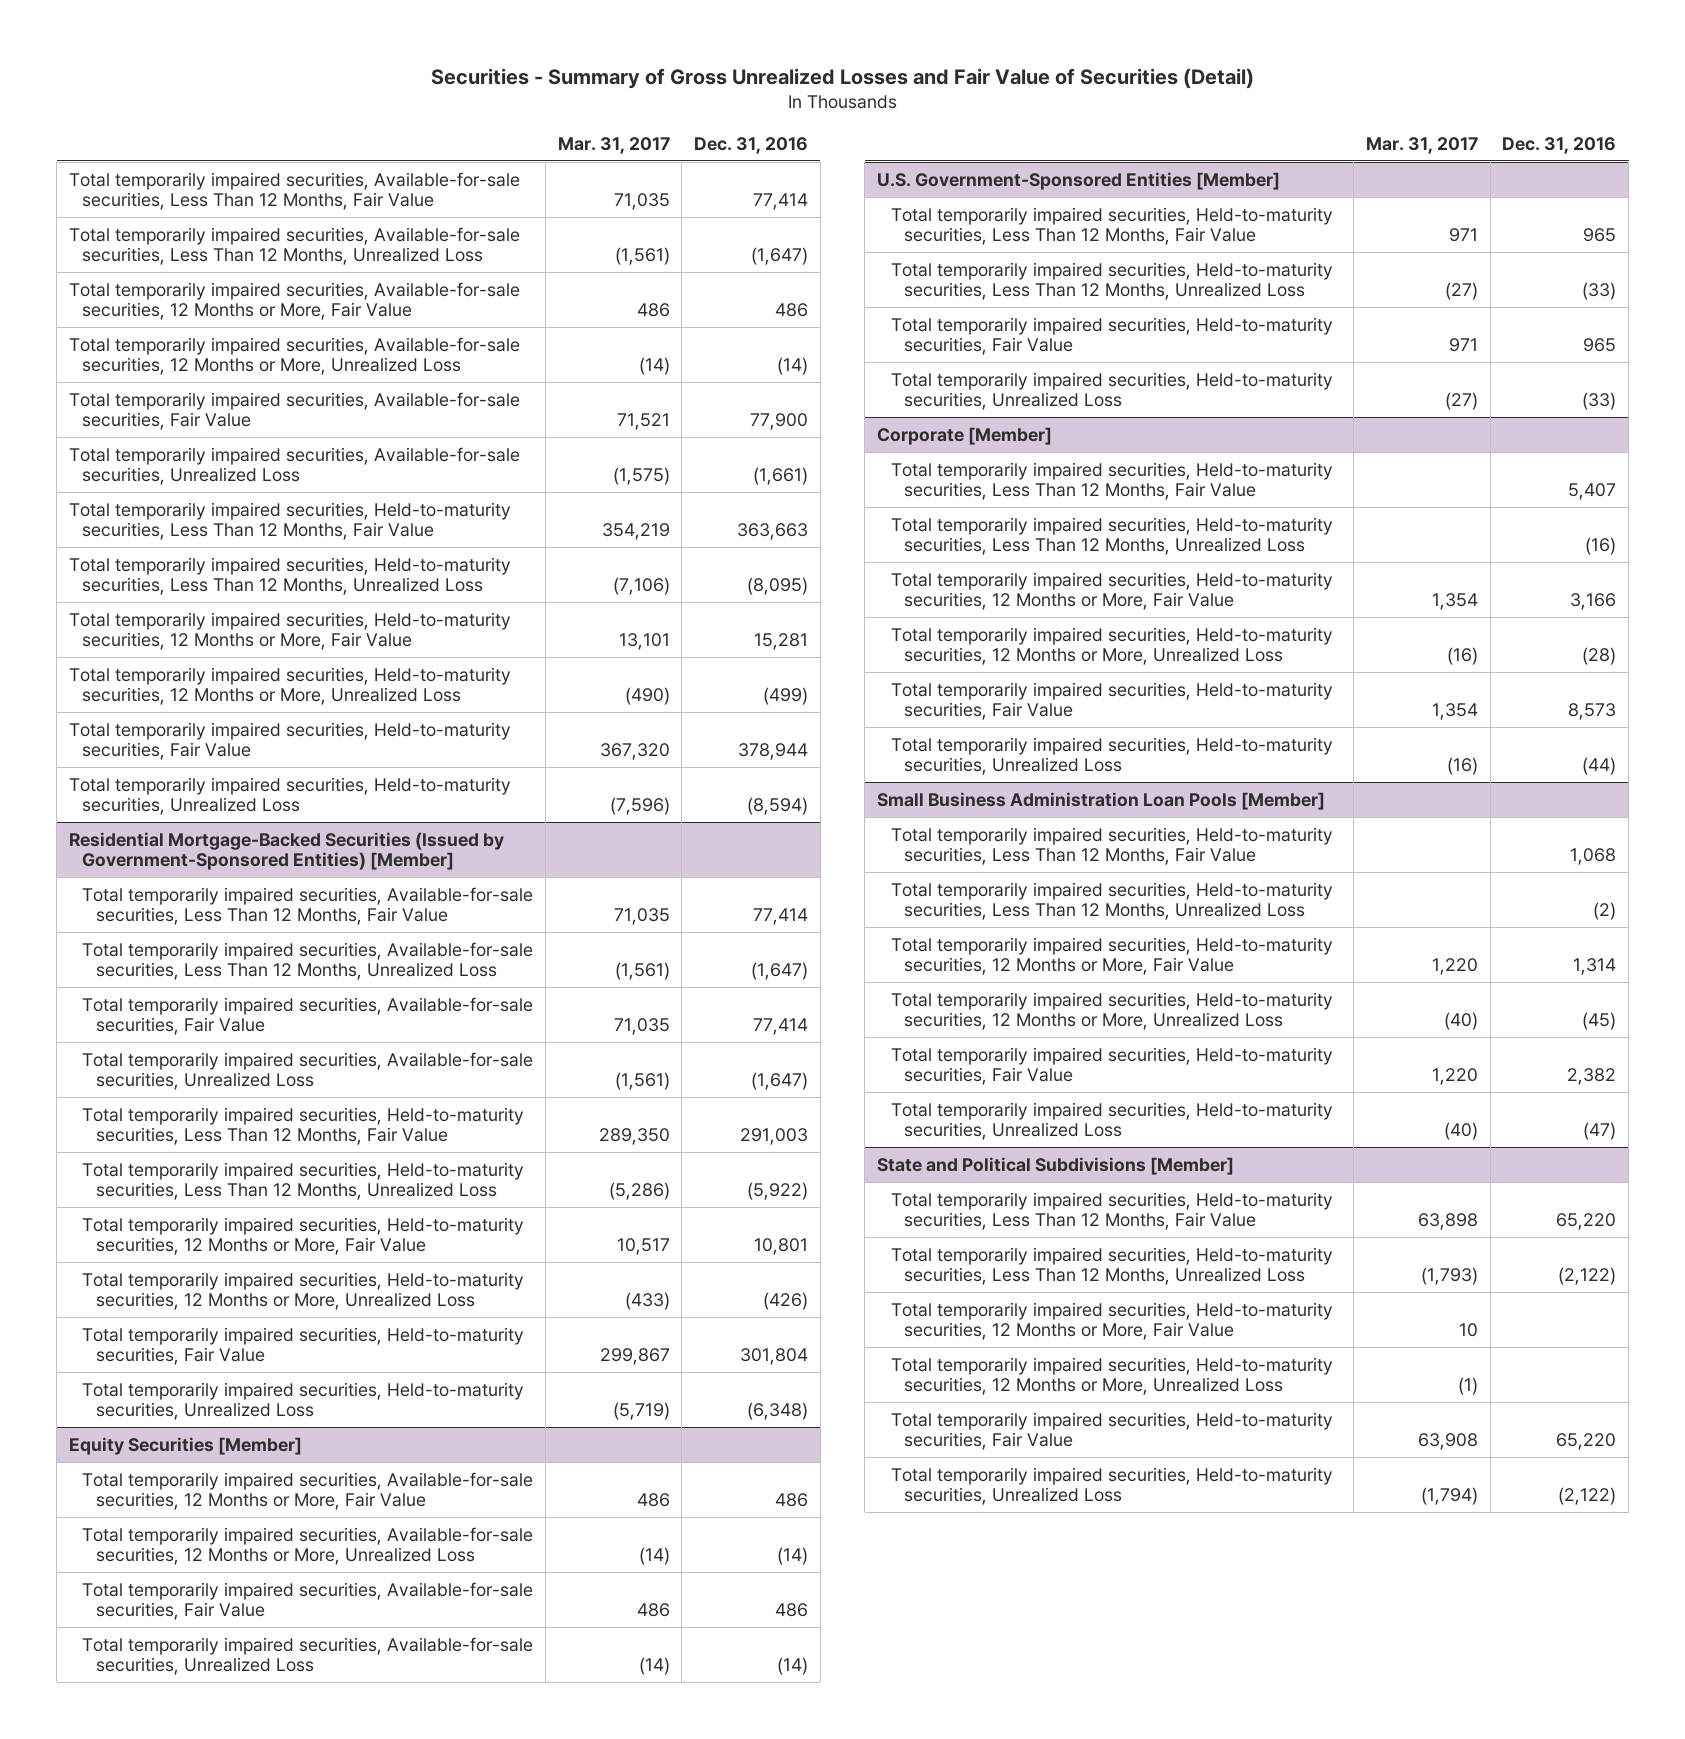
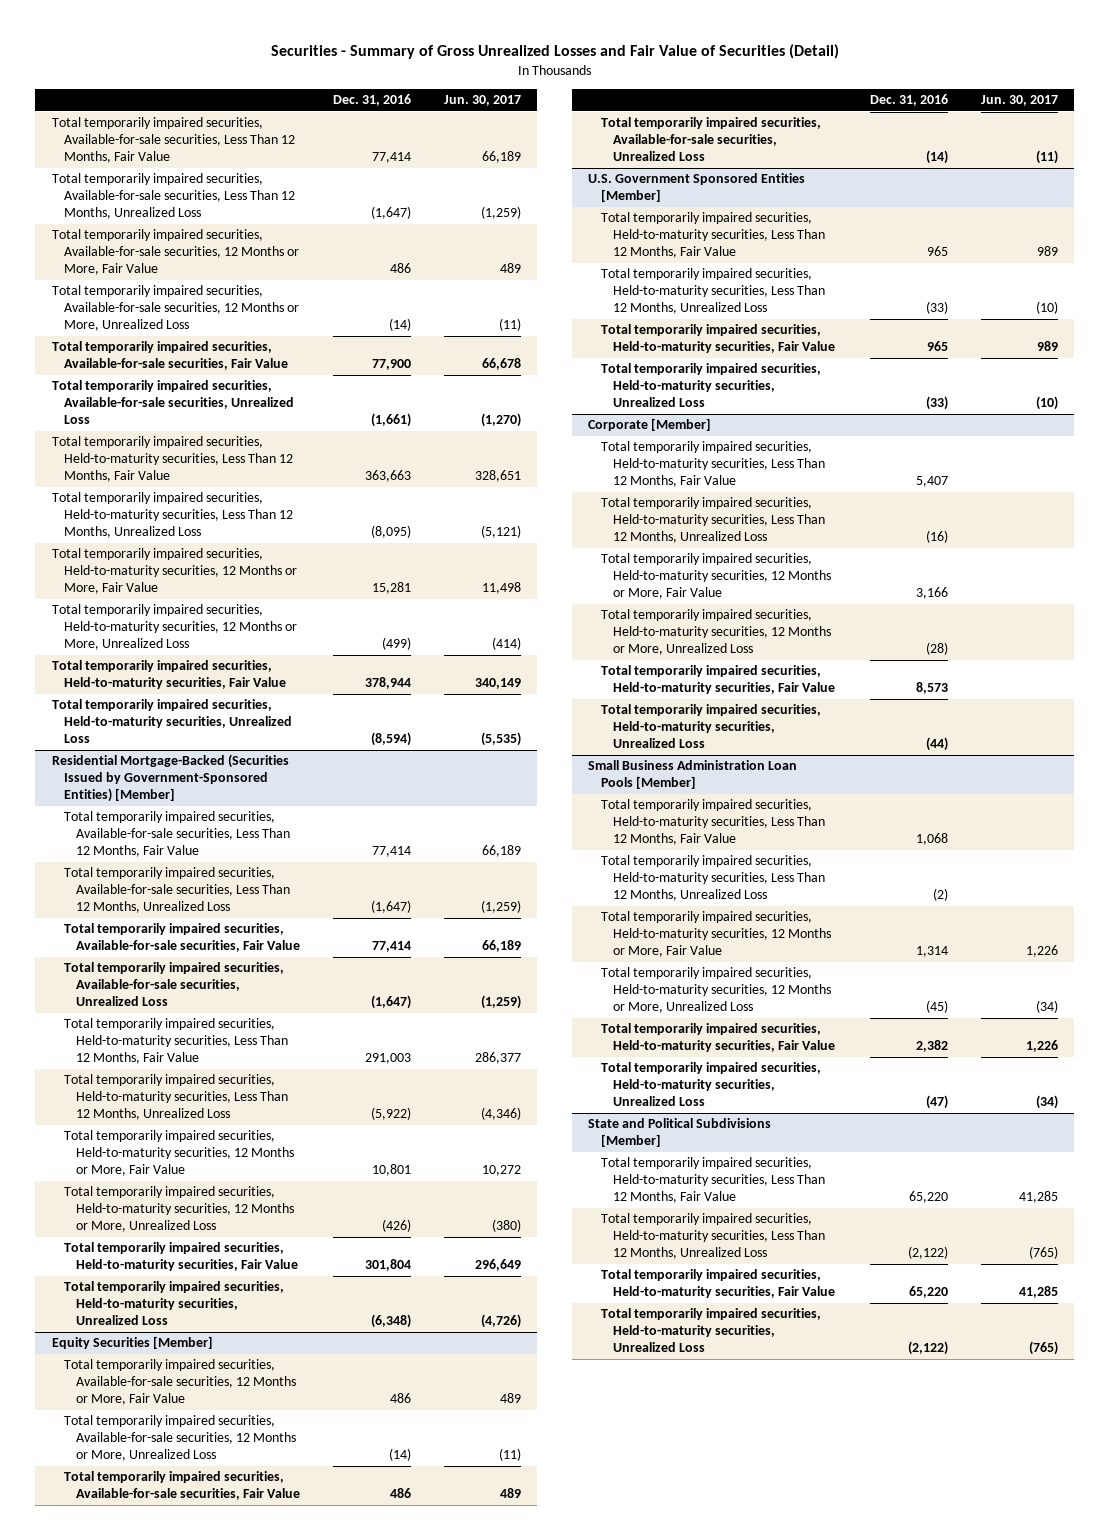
[557,136,670,154] Mar. 31, 2017 -> none
none -> [443,95,521,107] Jun. 30, 2017
[68,831,504,871] Residential Mortgage-Backed Securities (Issued by Government-Sponsored Entities) [Member] -> [51,754,289,803] Residential Mortgage-Backed (Securities Issued by Government-Sponsored Entities) [Member]
[876,171,1280,190] U.S. Government-Sponsored Entities [Member] -> [588,173,806,203] U.S. Government Sponsored Entities [Member]
[890,1301,1333,1341] Total temporarily impaired securities, Held-to-maturity securities, 12 Months or More, Fair Value -> none
[890,1356,1333,1396] Total temporarily impaired securities, Held-to-maturity securities, 12 Months or More, Unrealized Loss -> none

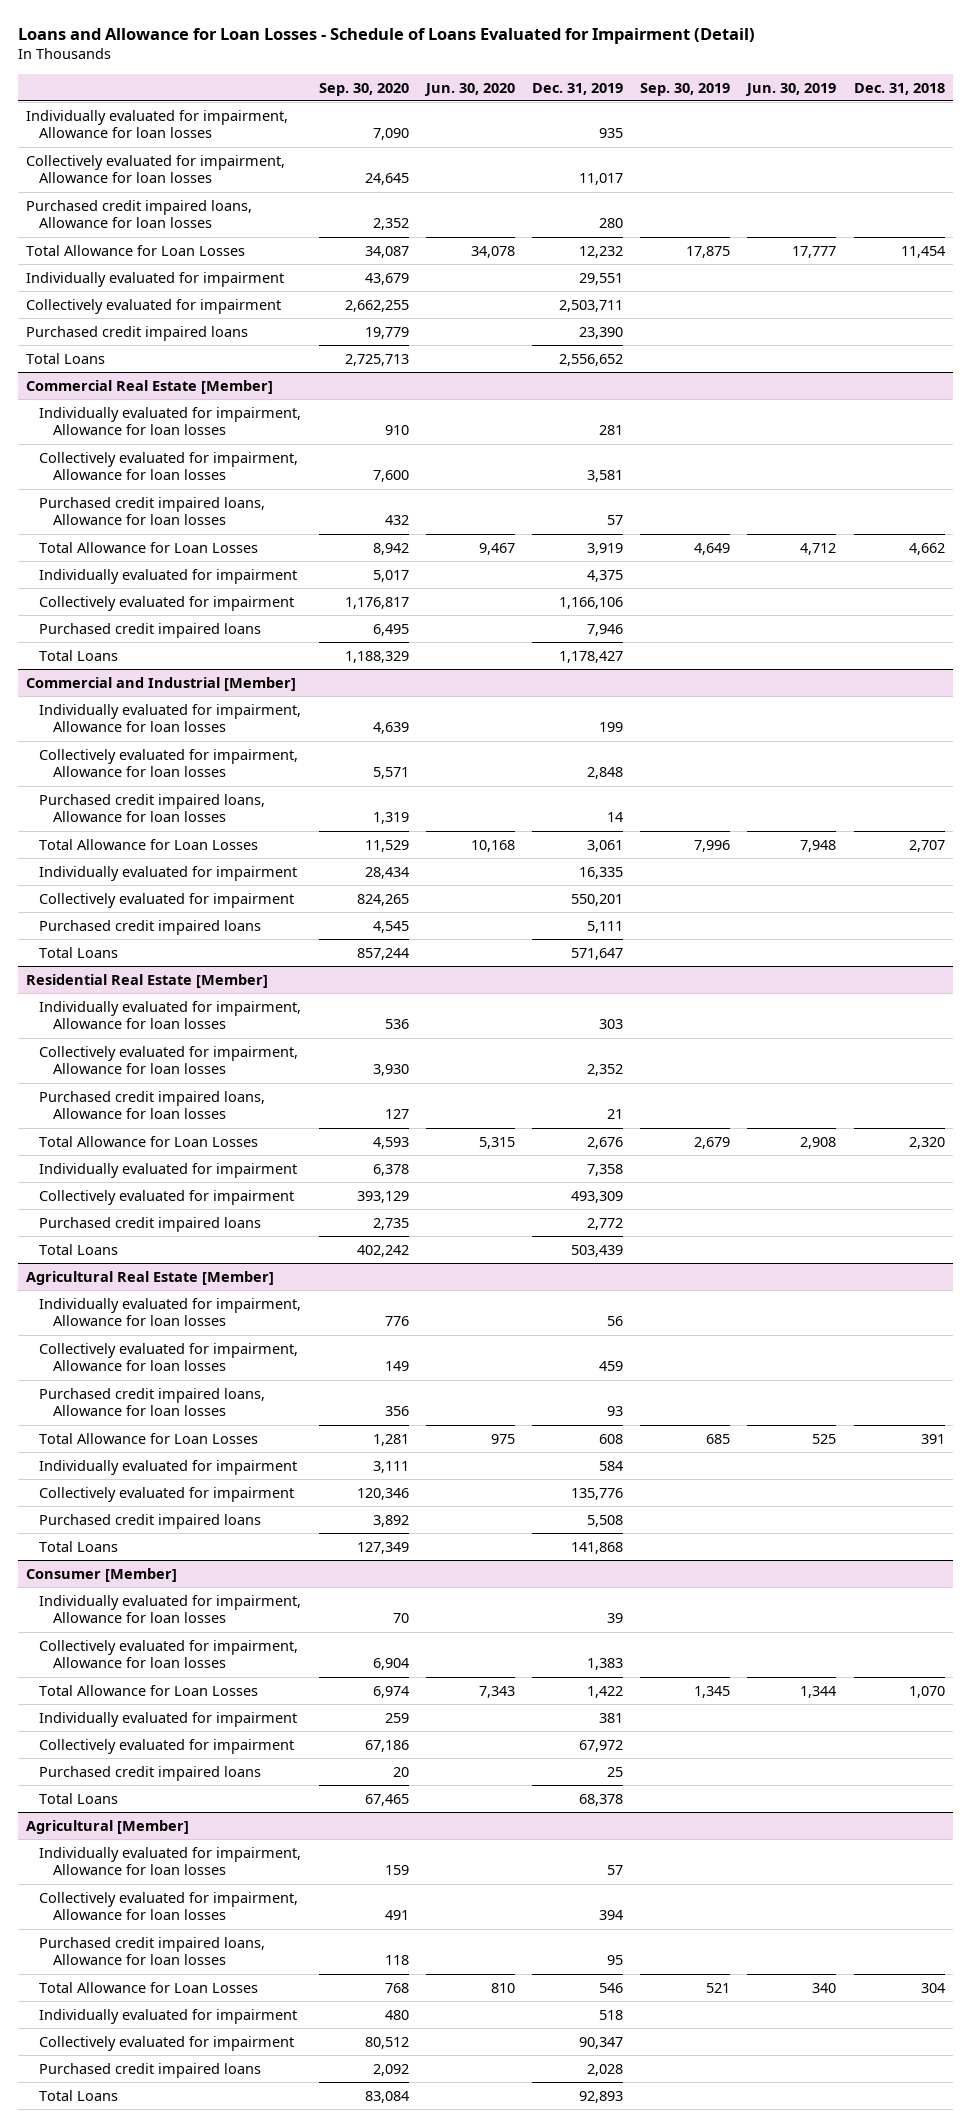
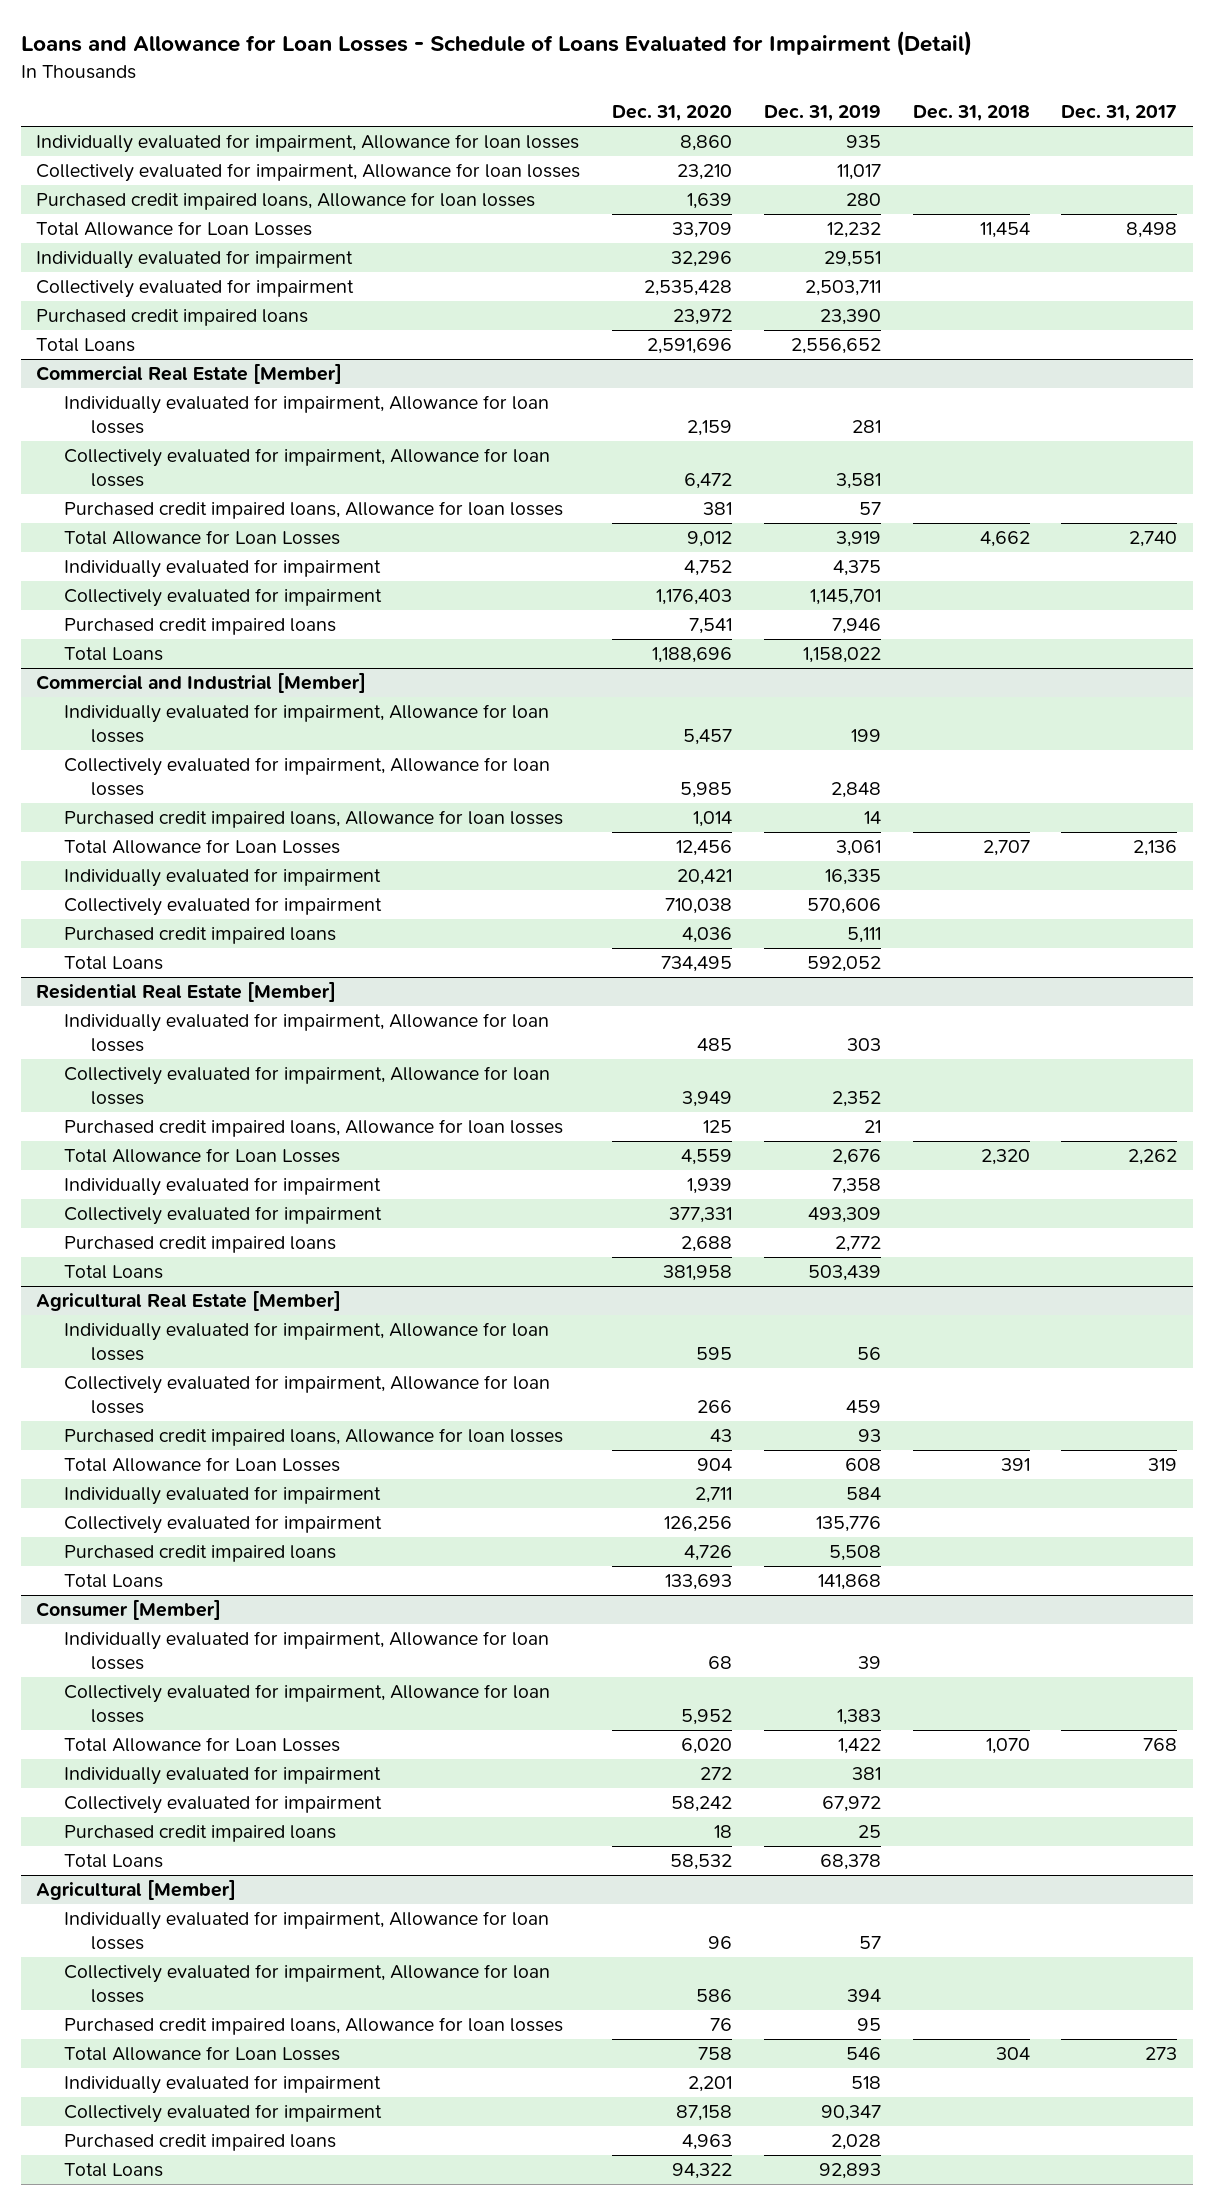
[318,82,409,96] Sep. 30, 2020 -> none
[423,82,515,96] Jun. 30, 2020 -> none
[640,82,731,96] Sep. 30, 2019 -> none
[745,82,837,96] Jun. 30, 2019 -> none
none -> [612,105,733,122] Dec. 31, 2020
none -> [1061,105,1178,122] Dec. 31, 2017
[559,596,624,609] 1,166,106 -> [809,589,881,606] 1,145,701
[559,650,624,663] 1,178,427 -> [802,647,881,664] 1,158,022
[571,893,624,906] 550,201 -> [806,898,881,915] 570,606
[571,947,624,960] 571,647 -> [806,956,881,973] 592,052

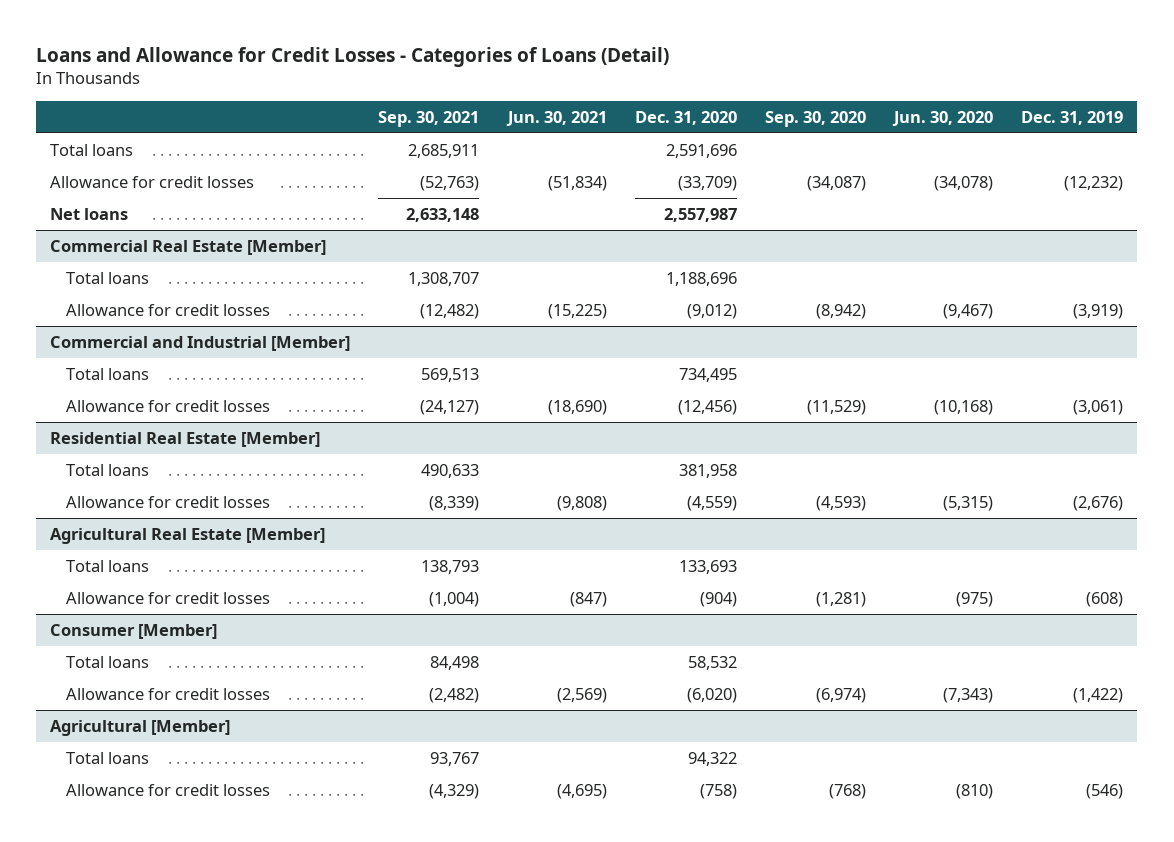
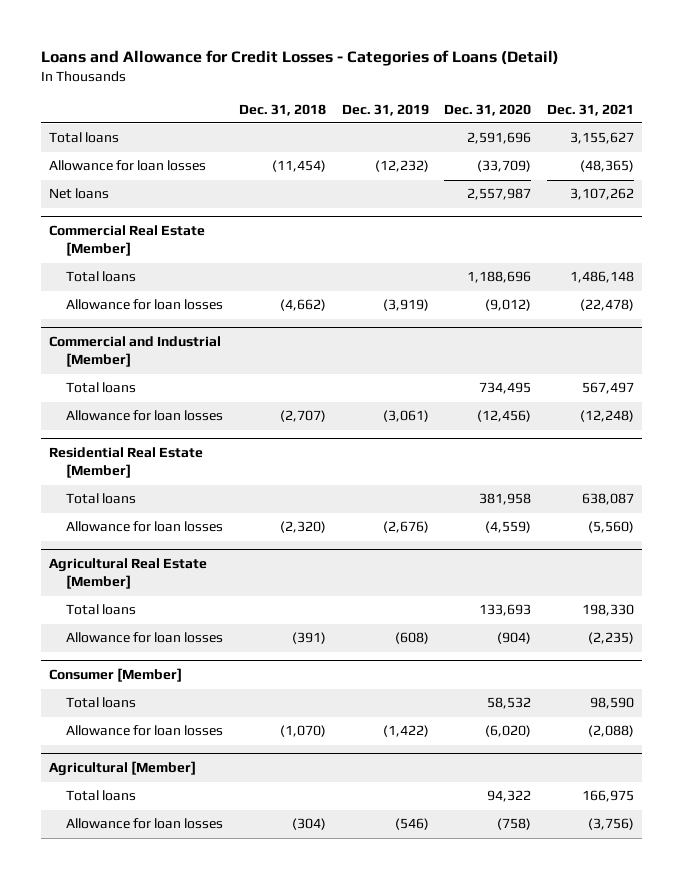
[378,110,480,127] Sep. 30, 2021 -> none
[505,110,607,126] Jun. 30, 2021 -> none
[764,110,866,127] Sep. 30, 2020 -> none
[892,110,994,126] Jun. 30, 2020 -> none
none -> [238,103,326,116] Dec. 31, 2018
none -> [547,103,635,116] Dec. 31, 2021
[50,175,255,188] Allowance for credit losses -> [48,160,206,172] Allowance for loan losses
[66,303,271,316] Allowance for credit losses -> [65,299,223,311] Allowance for loan losses
[66,399,271,412] Allowance for credit losses -> [65,410,223,422] Allowance for loan losses
[66,495,271,508] Allowance for credit losses -> [65,521,223,533] Allowance for loan losses
[66,591,271,604] Allowance for credit losses -> [65,632,223,644] Allowance for loan losses
[66,687,271,700] Allowance for credit losses -> [65,725,223,737] Allowance for loan losses
[66,783,271,796] Allowance for credit losses -> [65,818,223,830] Allowance for loan losses

